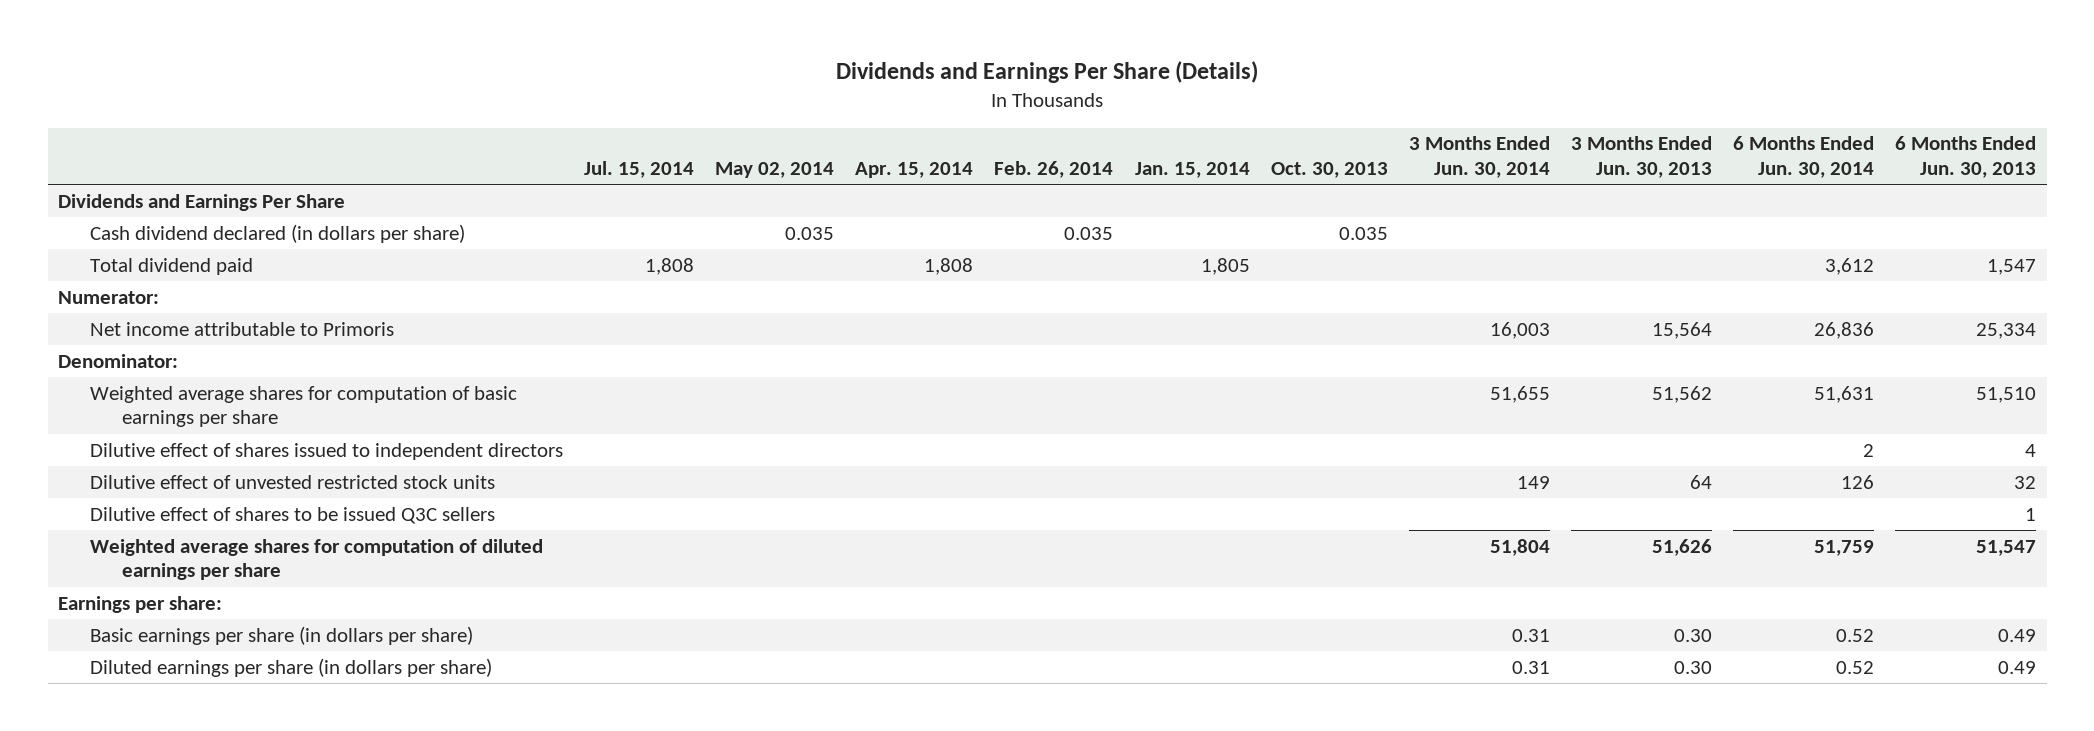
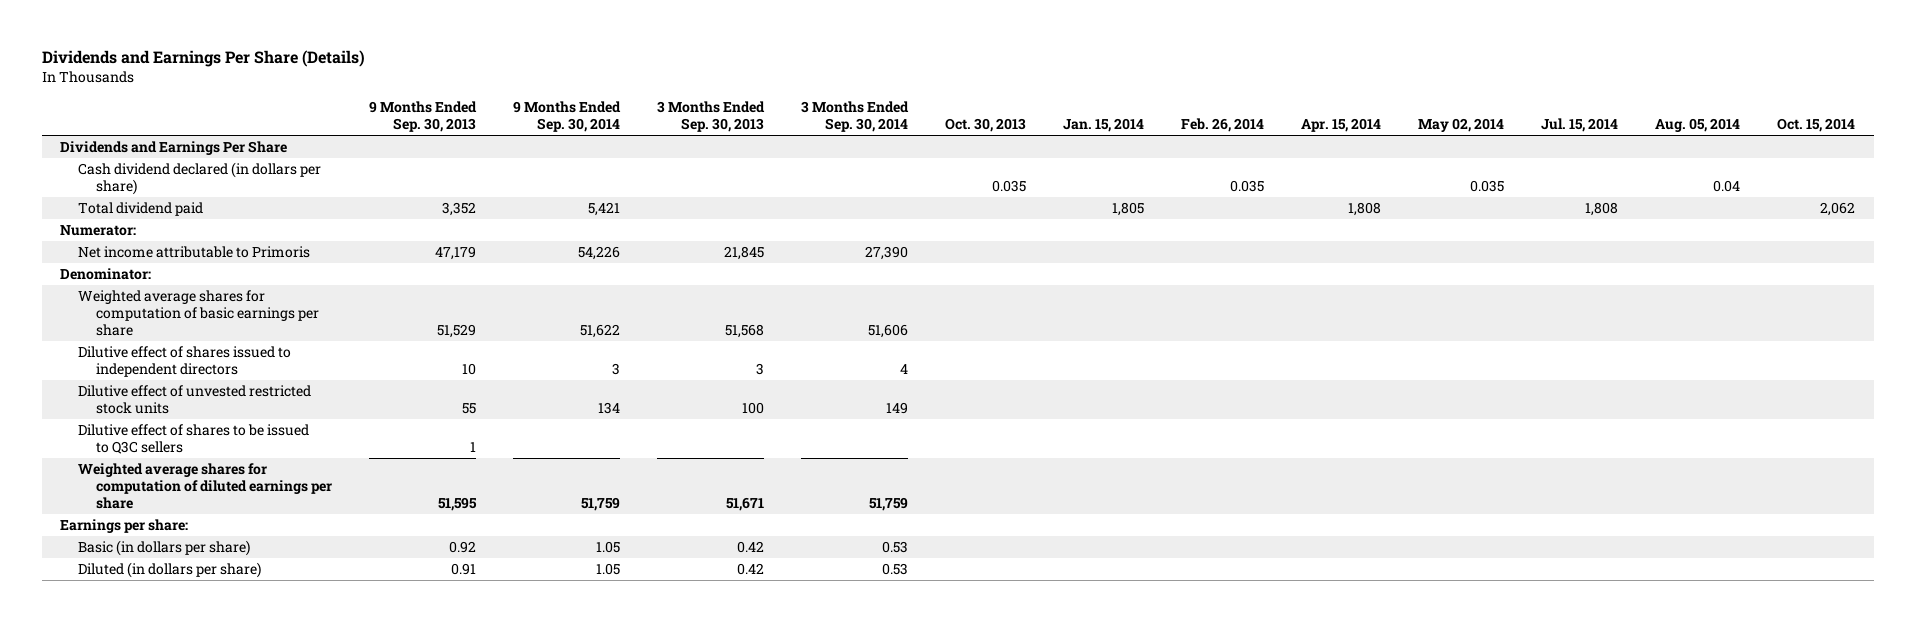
[1408,136,1550,178] 3 Months Ended Jun. 30, 2014 -> none
[1570,136,1712,178] 3 Months Ended Jun. 30, 2013 -> none
[1732,136,1874,178] 6 Months Ended Jun. 30, 2014 -> none
[1894,136,2036,178] 6 Months Ended Jun. 30, 2013 -> none
none -> [368,101,477,132] 9 Months Ended Sep. 30, 2013
none -> [512,101,621,132] 9 Months Ended Sep. 30, 2014
none -> [656,101,765,132] 3 Months Ended Sep. 30, 2013
none -> [800,101,909,132] 3 Months Ended Sep. 30, 2014
none -> [1655,117,1741,132] Aug. 05, 2014
none -> [1777,117,1856,132] Oct. 15, 2014
[90,506,496,524] Dilutive effect of shares to be issued Q3C sellers -> [77,424,309,454] Dilutive effect of shares to be issued to Q3C sellers
[90,625,474,645] Basic earnings per share (in dollars per share) -> [77,540,250,557] Basic (in dollars per share)
[90,657,493,677] Diluted earnings per share (in dollars per share) -> [77,562,261,579] Diluted (in dollars per share)

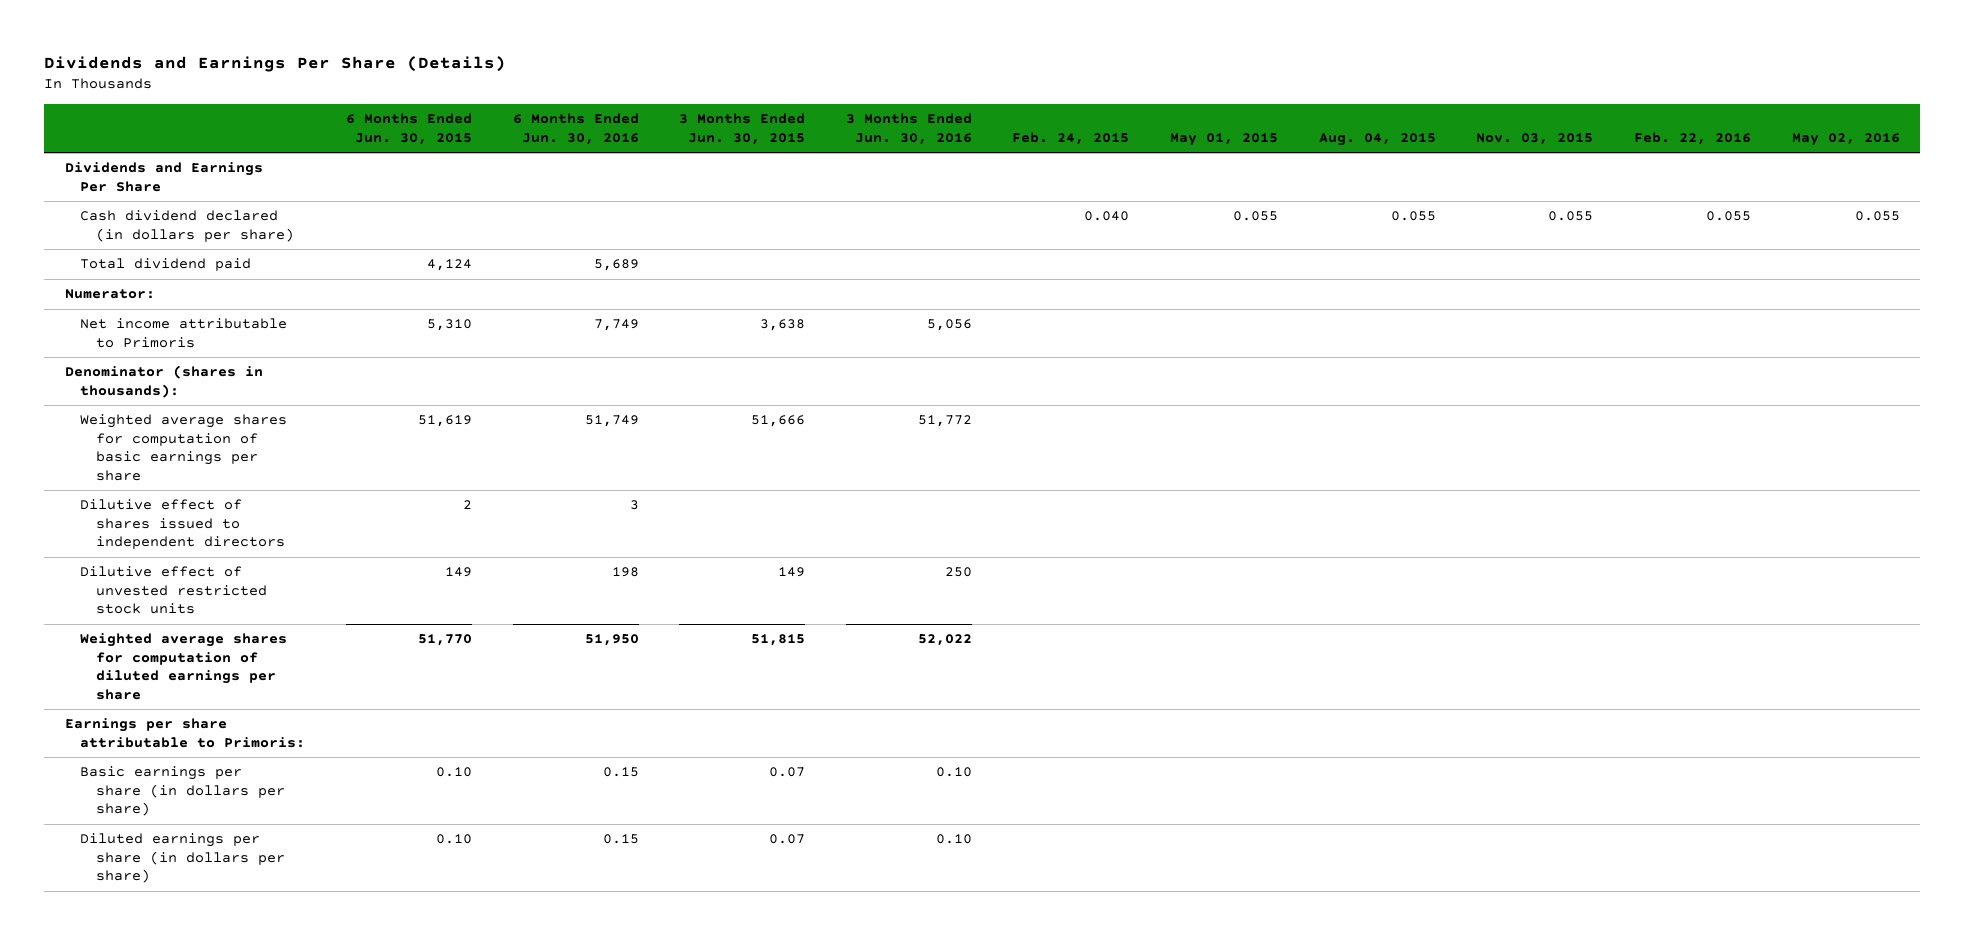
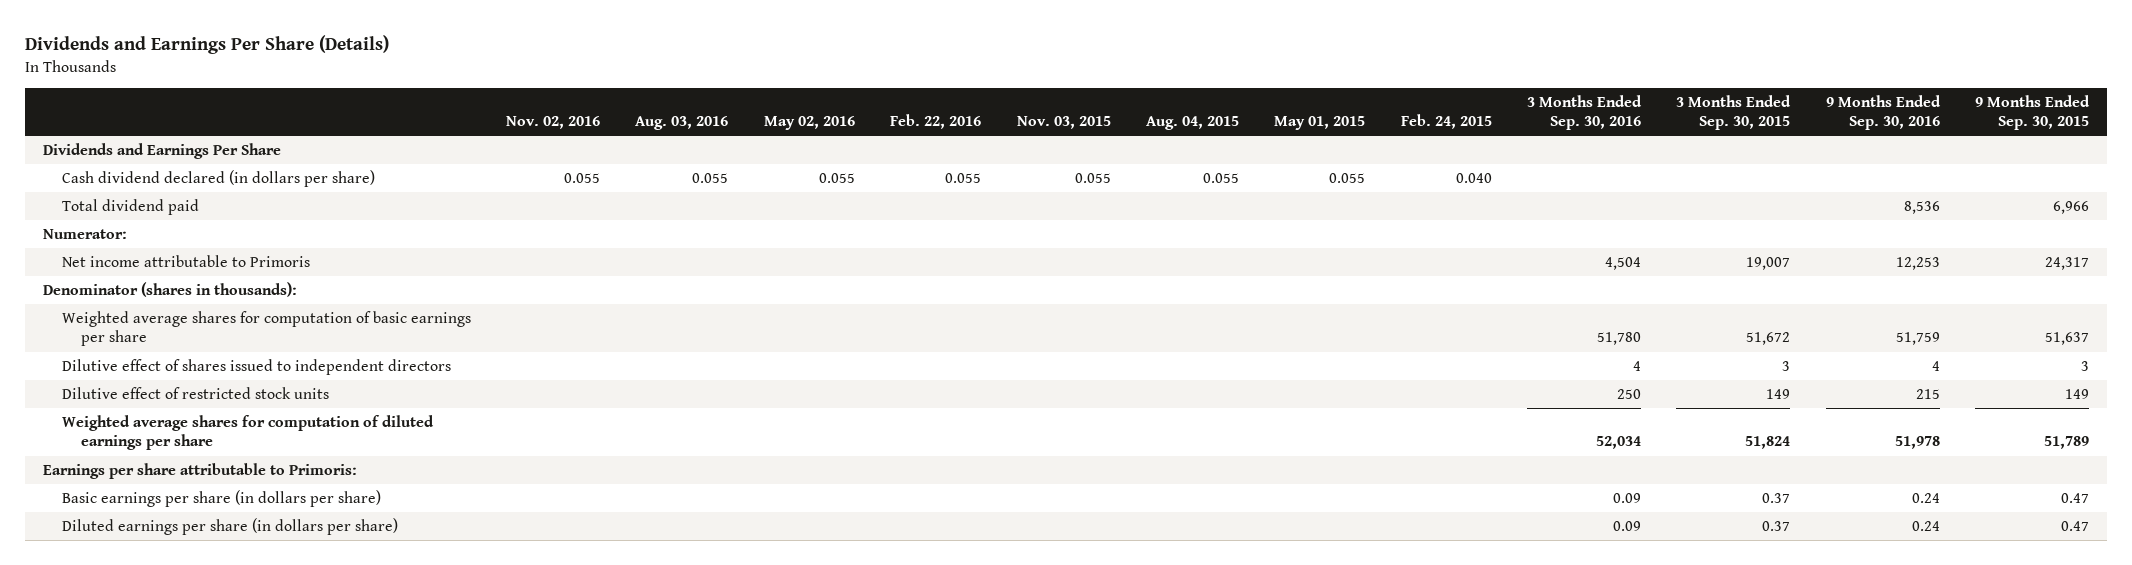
[345,113,472,145] 6 Months Ended Jun. 30, 2015 -> none
[512,113,639,145] 6 Months Ended Jun. 30, 2016 -> none
[679,113,806,145] 3 Months Ended Jun. 30, 2015 -> none
[845,113,972,145] 3 Months Ended Jun. 30, 2016 -> none
none -> [506,115,601,129] Nov. 02, 2016
none -> [635,115,729,130] Aug. 03, 2016
none -> [1526,94,1642,130] 3 Months Ended Sep. 30, 2016
none -> [1676,94,1792,130] 3 Months Ended Sep. 30, 2015
none -> [1825,94,1941,130] 9 Months Ended Sep. 30, 2016
none -> [1975,94,2091,130] 9 Months Ended Sep. 30, 2015
[80,566,267,615] Dilutive effect of unvested restricted stock units -> [61,387,329,400] Dilutive effect of restricted stock units

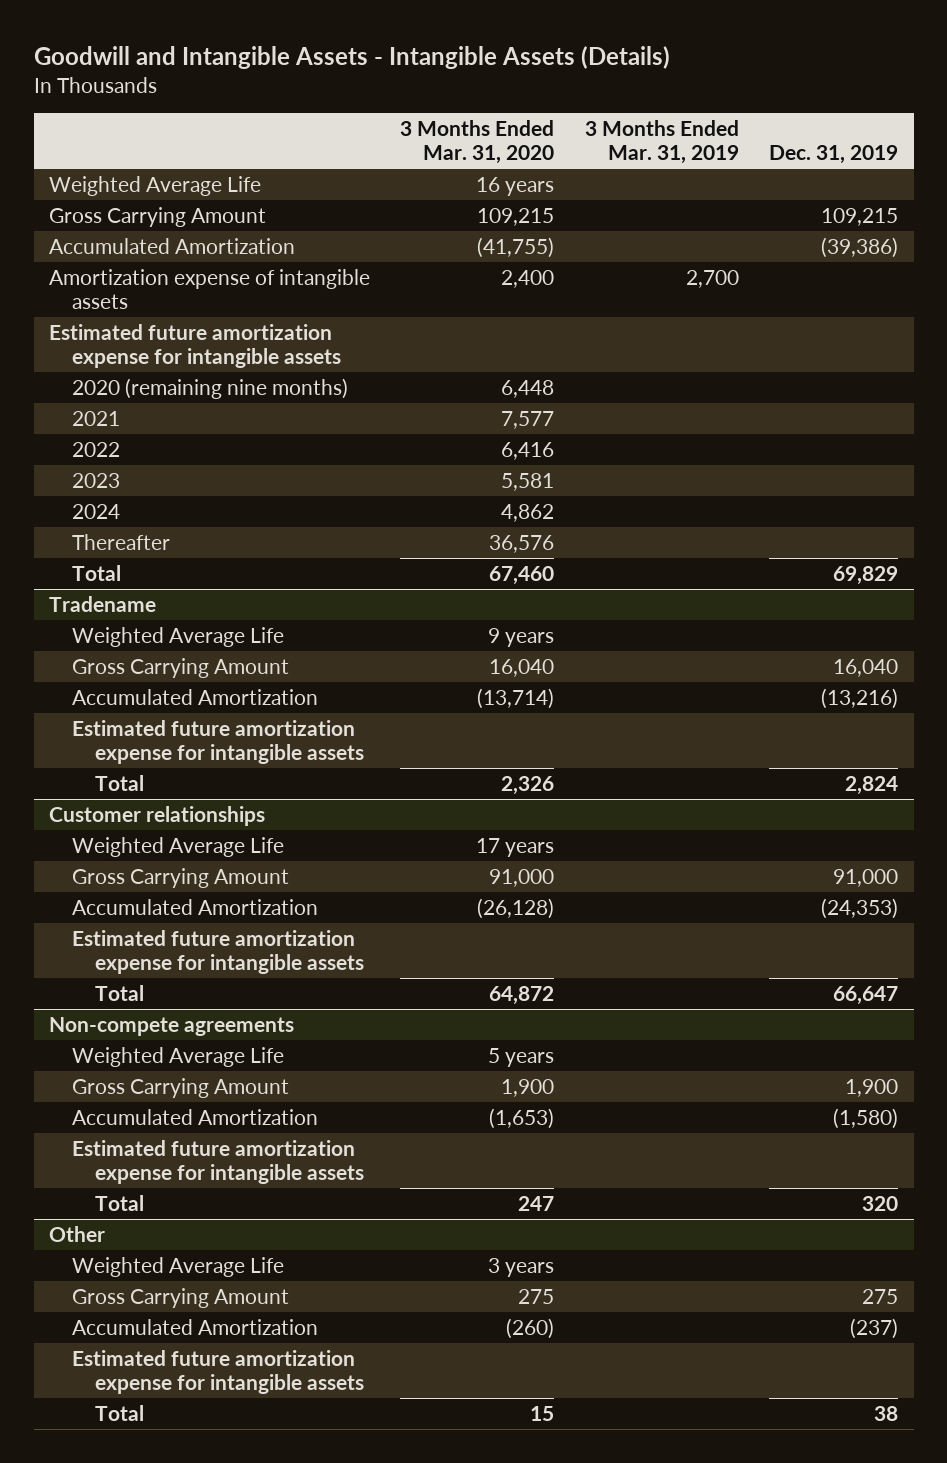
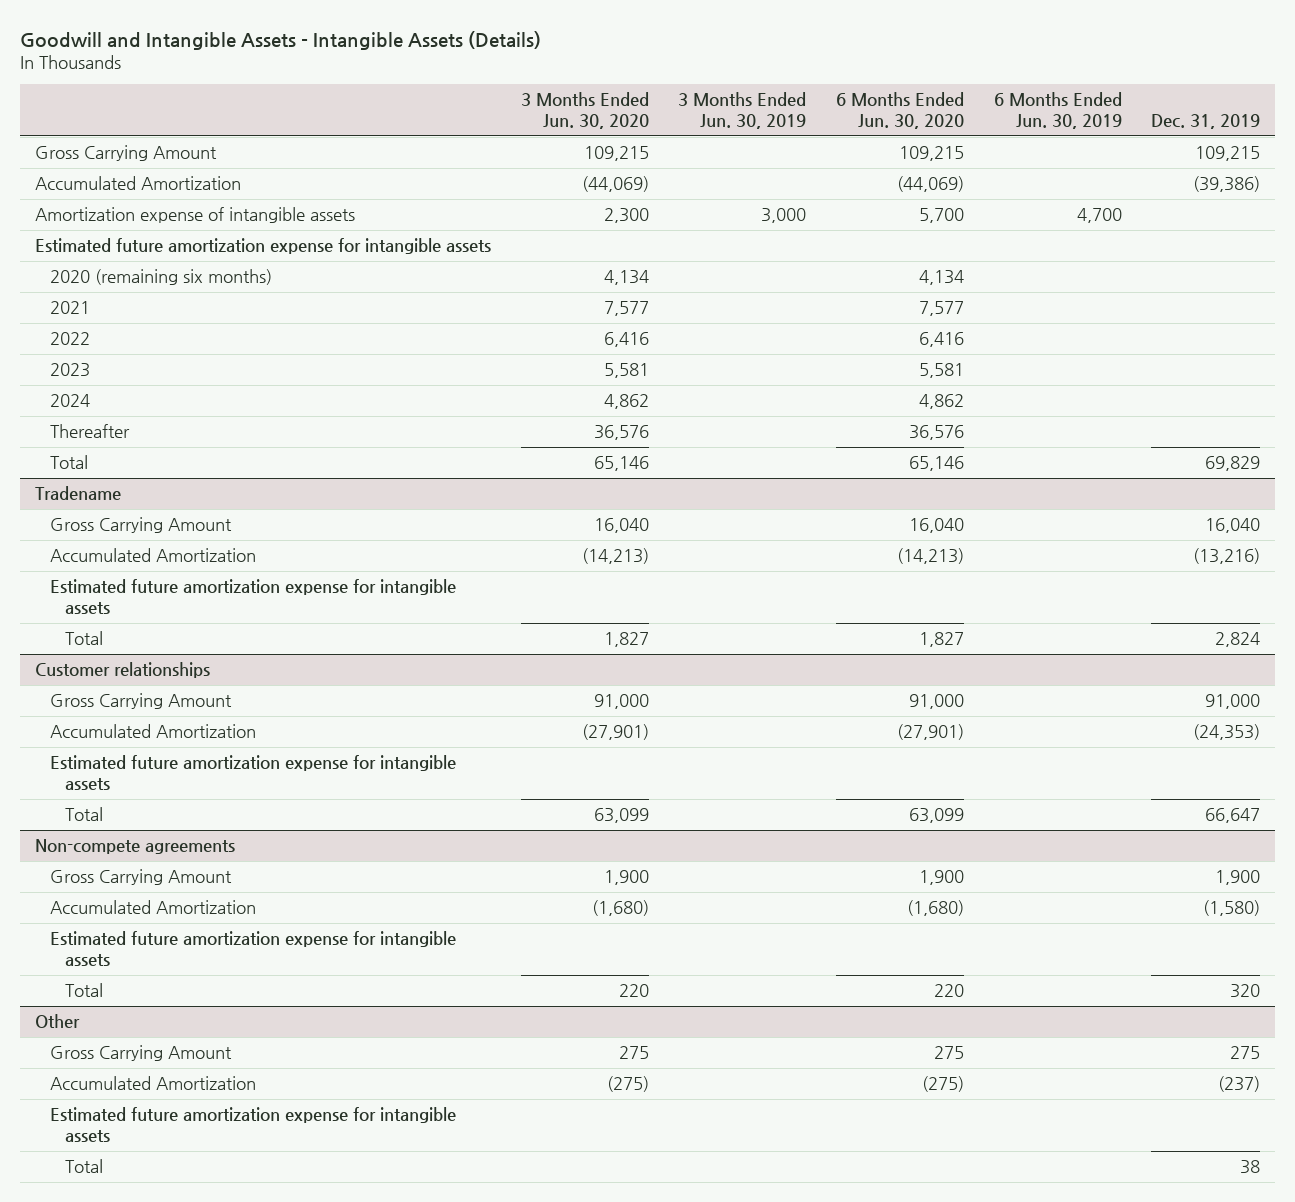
[400,120,555,164] 3 Months Ended Mar. 31, 2020 -> none
[584,120,739,164] 3 Months Ended Mar. 31, 2019 -> none
none -> [520,92,649,130] 3 Months Ended Jun. 30, 2020
none -> [678,92,807,130] 3 Months Ended Jun. 30, 2019
none -> [835,92,964,130] 6 Months Ended Jun. 30, 2020
none -> [993,92,1122,130] 6 Months Ended Jun. 30, 2019
[49,175,262,196] Weighted Average Life -> none
[71,377,348,399] 2020 (remaining nine months) -> [50,269,273,286] 2020 (remaining six months)
[71,626,284,647] Weighted Average Life -> none
[71,836,284,857] Weighted Average Life -> none
[71,1046,284,1067] Weighted Average Life -> none
[71,1256,284,1277] Weighted Average Life -> none

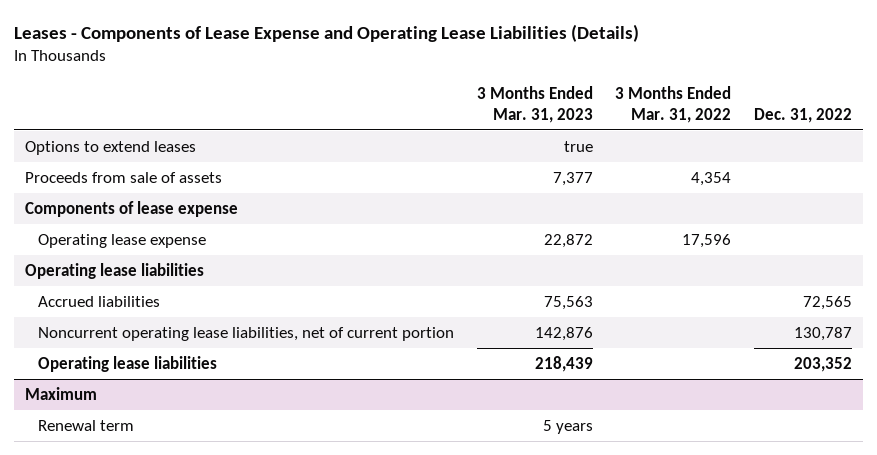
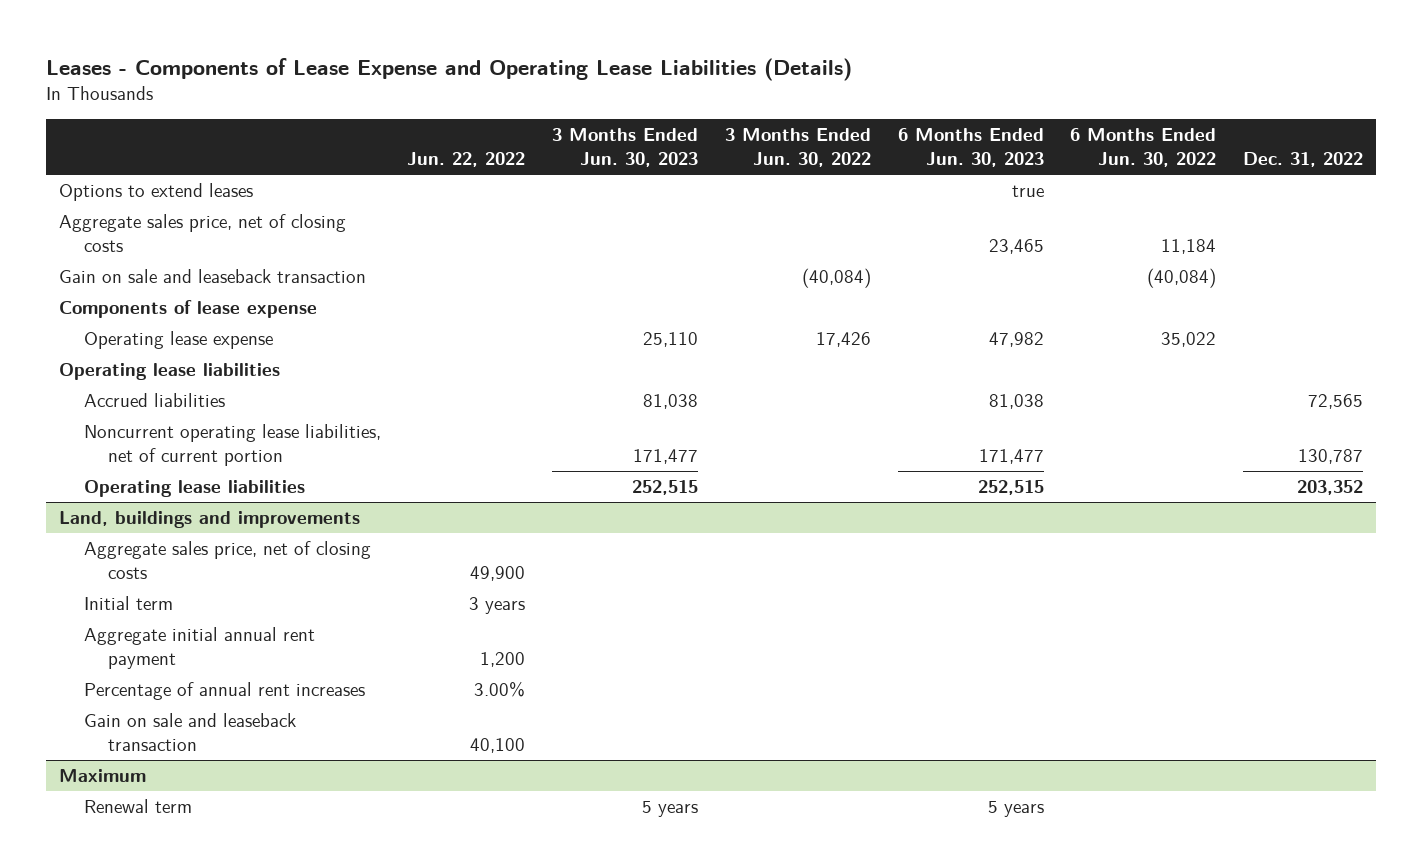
[476,85,593,123] 3 Months Ended Mar. 31, 2023 -> none
[615,85,732,123] 3 Months Ended Mar. 31, 2022 -> none
none -> [407,152,526,168] Jun. 22, 2022
none -> [552,128,699,168] 3 Months Ended Jun. 30, 2023
none -> [724,128,871,168] 3 Months Ended Jun. 30, 2022
none -> [897,128,1044,168] 6 Months Ended Jun. 30, 2023
none -> [1070,128,1217,168] 6 Months Ended Jun. 30, 2022
[24,171,222,183] Proceeds from sale of assets -> [58,214,346,253] Aggregate sales price, net of closing costs
none -> [58,269,366,284] Gain on sale and leaseback transaction
none -> [58,511,360,529] Land, buildings and improvements
none -> [83,541,371,580] Aggregate sales price, net of closing costs
none -> [83,596,173,611] Initial term
none -> [83,627,315,670] Aggregate initial annual rent payment
none -> [83,682,365,701] Percentage of annual rent increases
none -> [83,713,296,752] Gain on sale and leaseback transaction

